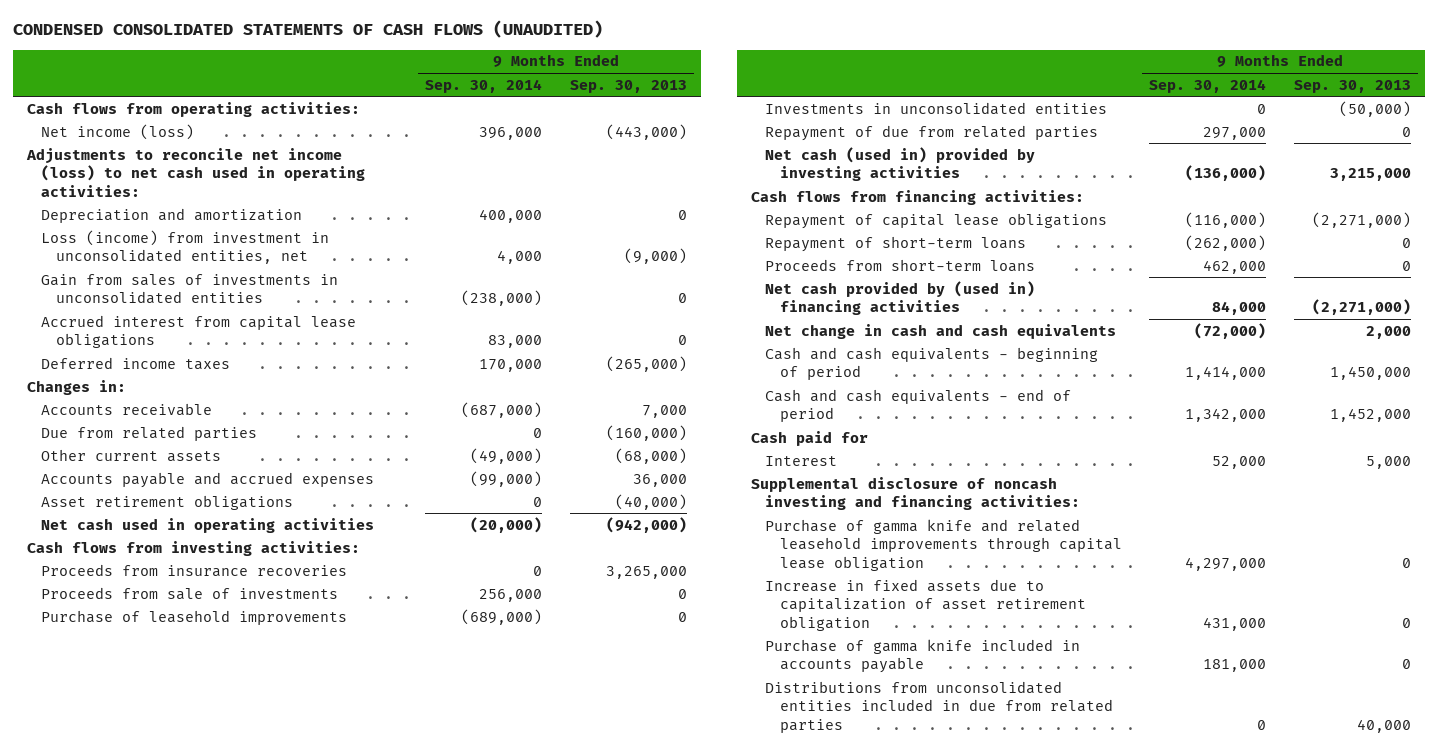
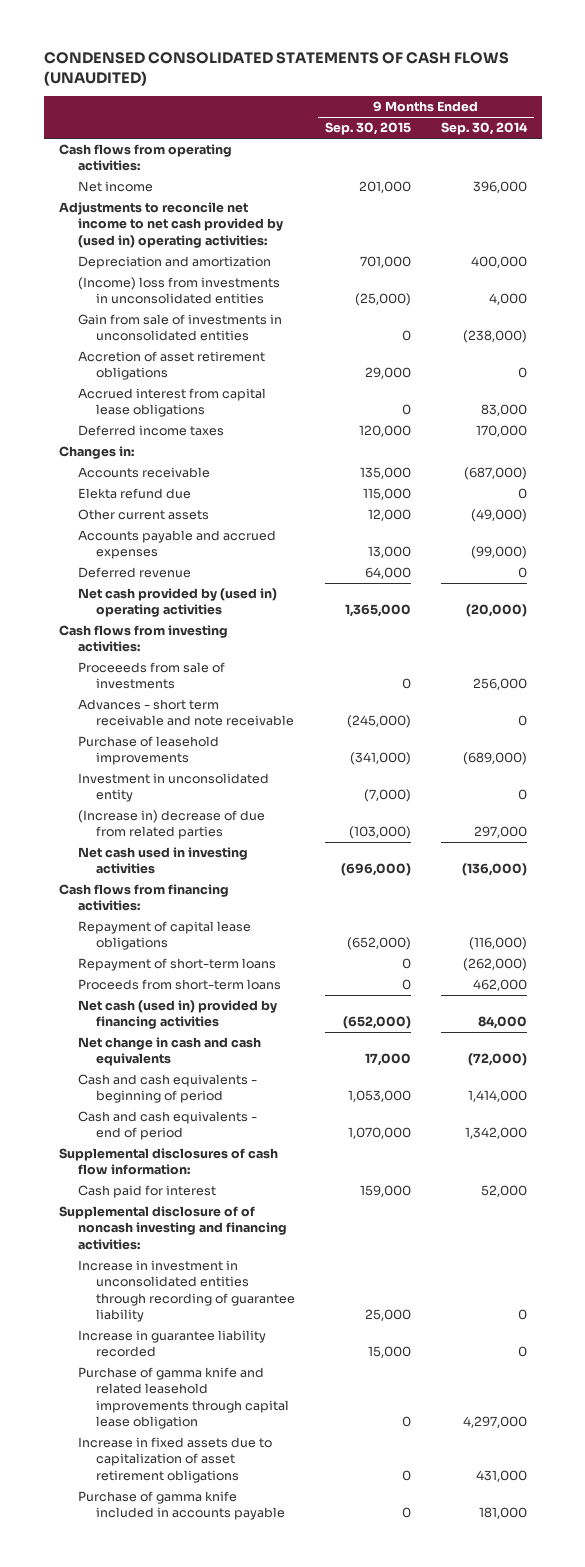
[570,79,688,93] Sep. 30, 2013 -> none
none -> [325,122,412,136] Sep. 30, 2015
[41,123,195,140] Net income (loss) -> [77,181,153,193] Net income
[25,147,366,197] Adjustments to reconcile net income (loss) to net cash used in operating activities: -> [58,202,283,248] Adjustments to reconcile net income to net cash provided by (used in) operating activities:
[41,229,330,265] Loss (income) from investment in unconsolidated entities, net -> [77,277,280,305] (Income) loss from investments in unconsolidated entities
[41,273,339,305] Gain from sales of investments in unconsolidated entities -> [77,314,282,342] Gain from sale of investments in unconsolidated entities
none -> [77,351,265,381] Accretion of asset retirement obligations
[41,425,258,441] Due from related parties -> none
none -> [77,488,191,500] Elekta refund due
[41,494,294,510] Asset retirement obligations -> none
none -> [77,567,191,579] Deferred revenue
[41,517,375,533] Net cash used in operating activities -> [77,588,277,618] Net cash provided by (used in) operating activities
[41,563,348,577] Proceeds from insurance recoveries -> none
[41,586,339,600] Proceeds from sale of investments -> [77,662,225,690] Proceeeds from sale of investments
none -> [77,699,295,727] Advances - short term receivable and note receivable
[765,101,1108,115] Investments in unconsolidated entities -> [77,773,269,803] Investment in unconsolidated entity
[765,124,1099,141] Repayment of due from related parties -> [77,810,265,840] (Increase in) decrease of due from related parties
[765,146,1036,182] Net cash (used in) provided by investing activities -> [77,847,248,875] Net cash used in investing activities
[765,280,1036,316] Net cash provided by (used in) financing activities -> [77,1000,277,1030] Net cash (used in) provided by financing activities
[751,430,869,446] Cash paid for -> none
none -> [58,1148,278,1176] Supplemental disclosures of cash flow information:
[765,455,838,466] Interest -> [77,1185,216,1199] Cash paid for interest
[751,476,1081,511] Supplemental disclosure of noncash investing and financing activities: -> [58,1206,287,1250] Supplemental disclosure of of noncash investing and financing activities:
none -> [77,1260,296,1322] Increase in investment in unconsolidated entities through recording of guarantee liability
none -> [77,1330,266,1358] Increase in guarantee liability recorded
[765,578,1086,631] Increase in fixed assets due to capitalization of asset retirement obligation -> [77,1437,272,1483] Increase in fixed assets due to capitalization of asset retirement obligations
[765,680,1113,733] Distributions from unconsolidated entities included in due from related parties -> none

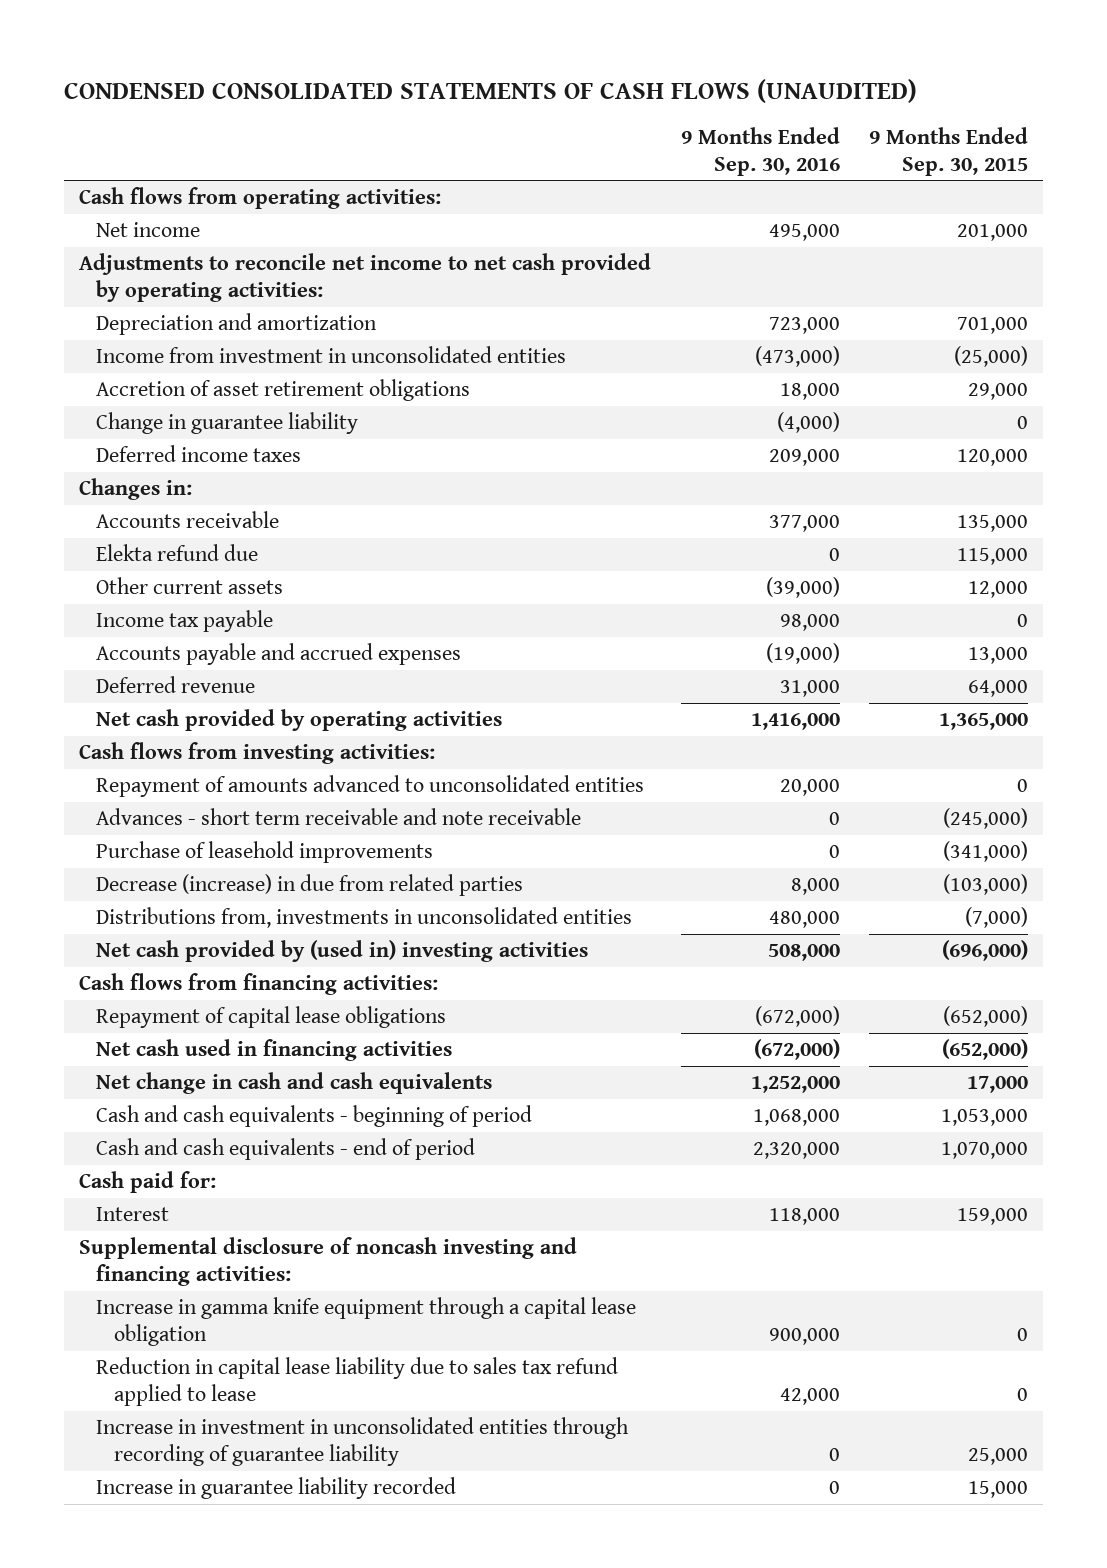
[440,122,528,136] Sep. 30, 2014 -> none
none -> [680,126,840,176] 9 Months Ended Sep. 30, 2016
[58,202,283,248] Adjustments to reconcile net income to net cash provided by (used in) operating activities: -> [79,253,652,302] Adjustments to reconcile net income to net cash provided by operating activities:
[77,314,282,342] Gain from sale of investments in unconsolidated entities -> none
[77,277,280,305] (Income) loss from investments in unconsolidated entities -> [96,346,567,364] Income from investment in unconsolidated entities
[77,388,266,418] Accrued interest from capital lease obligations -> none
none -> [96,412,359,435] Change in guarantee liability
none -> [96,610,274,633] Income tax payable
[77,588,277,618] Net cash provided by (used in) operating activities -> [96,709,503,732] Net cash provided by operating activities
[77,662,225,690] Proceeeds from sale of investments -> none
none -> [96,775,645,798] Repayment of amounts advanced to unconsolidated entities
[77,773,269,803] Investment in unconsolidated entity -> none
[77,810,265,840] (Increase in) decrease of due from related parties -> [96,874,524,897] Decrease (increase) in due from related parties
none -> [96,907,633,929] Distributions from, investments in unconsolidated entities
[77,847,248,875] Net cash used in investing activities -> [96,940,589,963] Net cash provided by (used in) investing activities
[77,958,276,972] Repayment of short-term loans -> none
[77,979,281,991] Proceeds from short-term loans -> none
[77,1000,277,1030] Net cash (used in) provided by financing activities -> [96,1039,453,1062] Net cash used in financing activities
[58,1148,278,1176] Supplemental disclosures of cash flow information: -> none
none -> [79,1171,217,1194] Cash paid for:
[77,1185,216,1199] Cash paid for interest -> [96,1207,170,1222] Interest
[58,1206,287,1250] Supplemental disclosure of of noncash investing and financing activities: -> [79,1237,578,1286] Supplemental disclosure of noncash investing and financing activities:
none -> [96,1297,637,1346] Increase in gamma knife equipment through a capital lease obligation
none -> [96,1357,619,1406] Reduction in capital lease liability due to sales tax refund applied to lease
[77,1367,290,1429] Purchase of gamma knife and related leasehold improvements through capital lease obligation -> none
[77,1437,272,1483] Increase in fixed assets due to capitalization of asset retirement obligations -> none
[77,1491,286,1521] Purchase of gamma knife included in accounts payable -> none

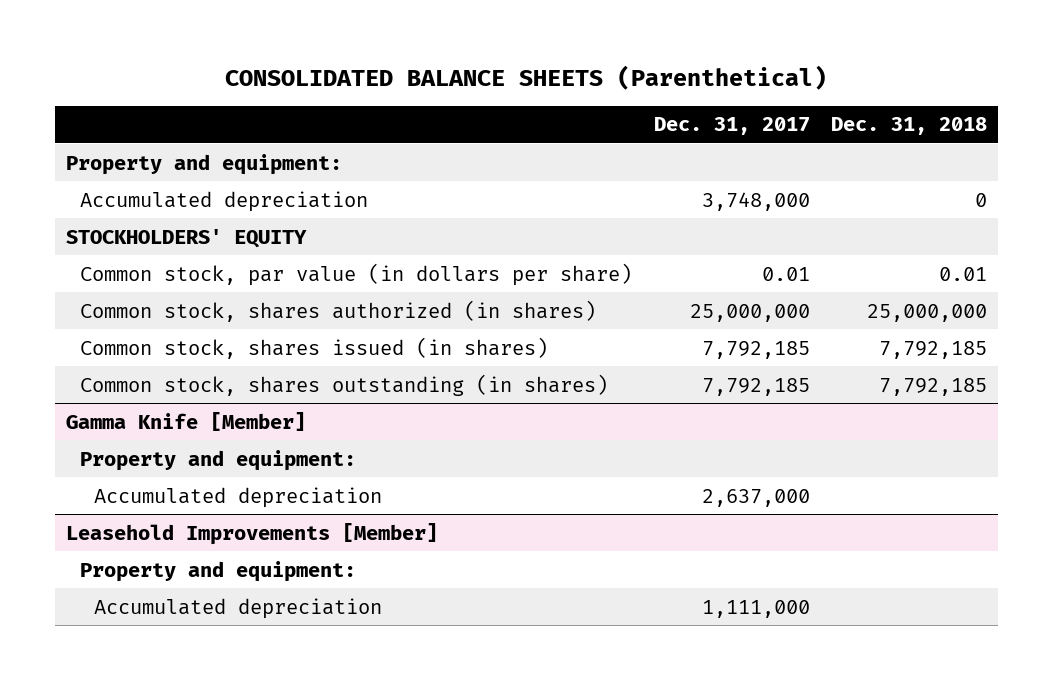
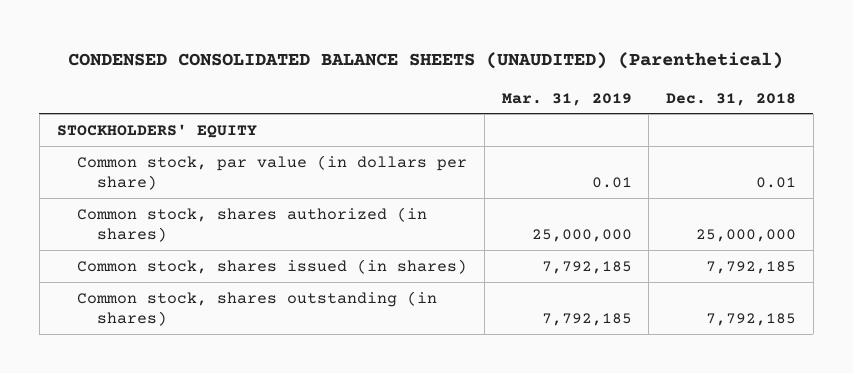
[225,64,828,90] CONSOLIDATED BALANCE SHEETS (Parenthetical) -> [68,52,784,70] CONDENSED CONSOLIDATED BALANCE SHEETS (UNAUDITED) (Parenthetical)
[653,117,810,136] Dec. 31, 2017 -> none
none -> [501,92,632,106] Mar. 31, 2019
[65,153,342,175] Property and equipment: -> none
[80,190,369,212] Accumulated depreciation -> none
[65,411,306,431] Gamma Knife [Member] -> none
[80,449,357,471] Property and equipment: -> none
[94,486,383,508] Accumulated depreciation -> none
[65,522,438,545] Leasehold Improvements [Member] -> none
[80,560,357,582] Property and equipment: -> none
[94,597,383,619] Accumulated depreciation -> none

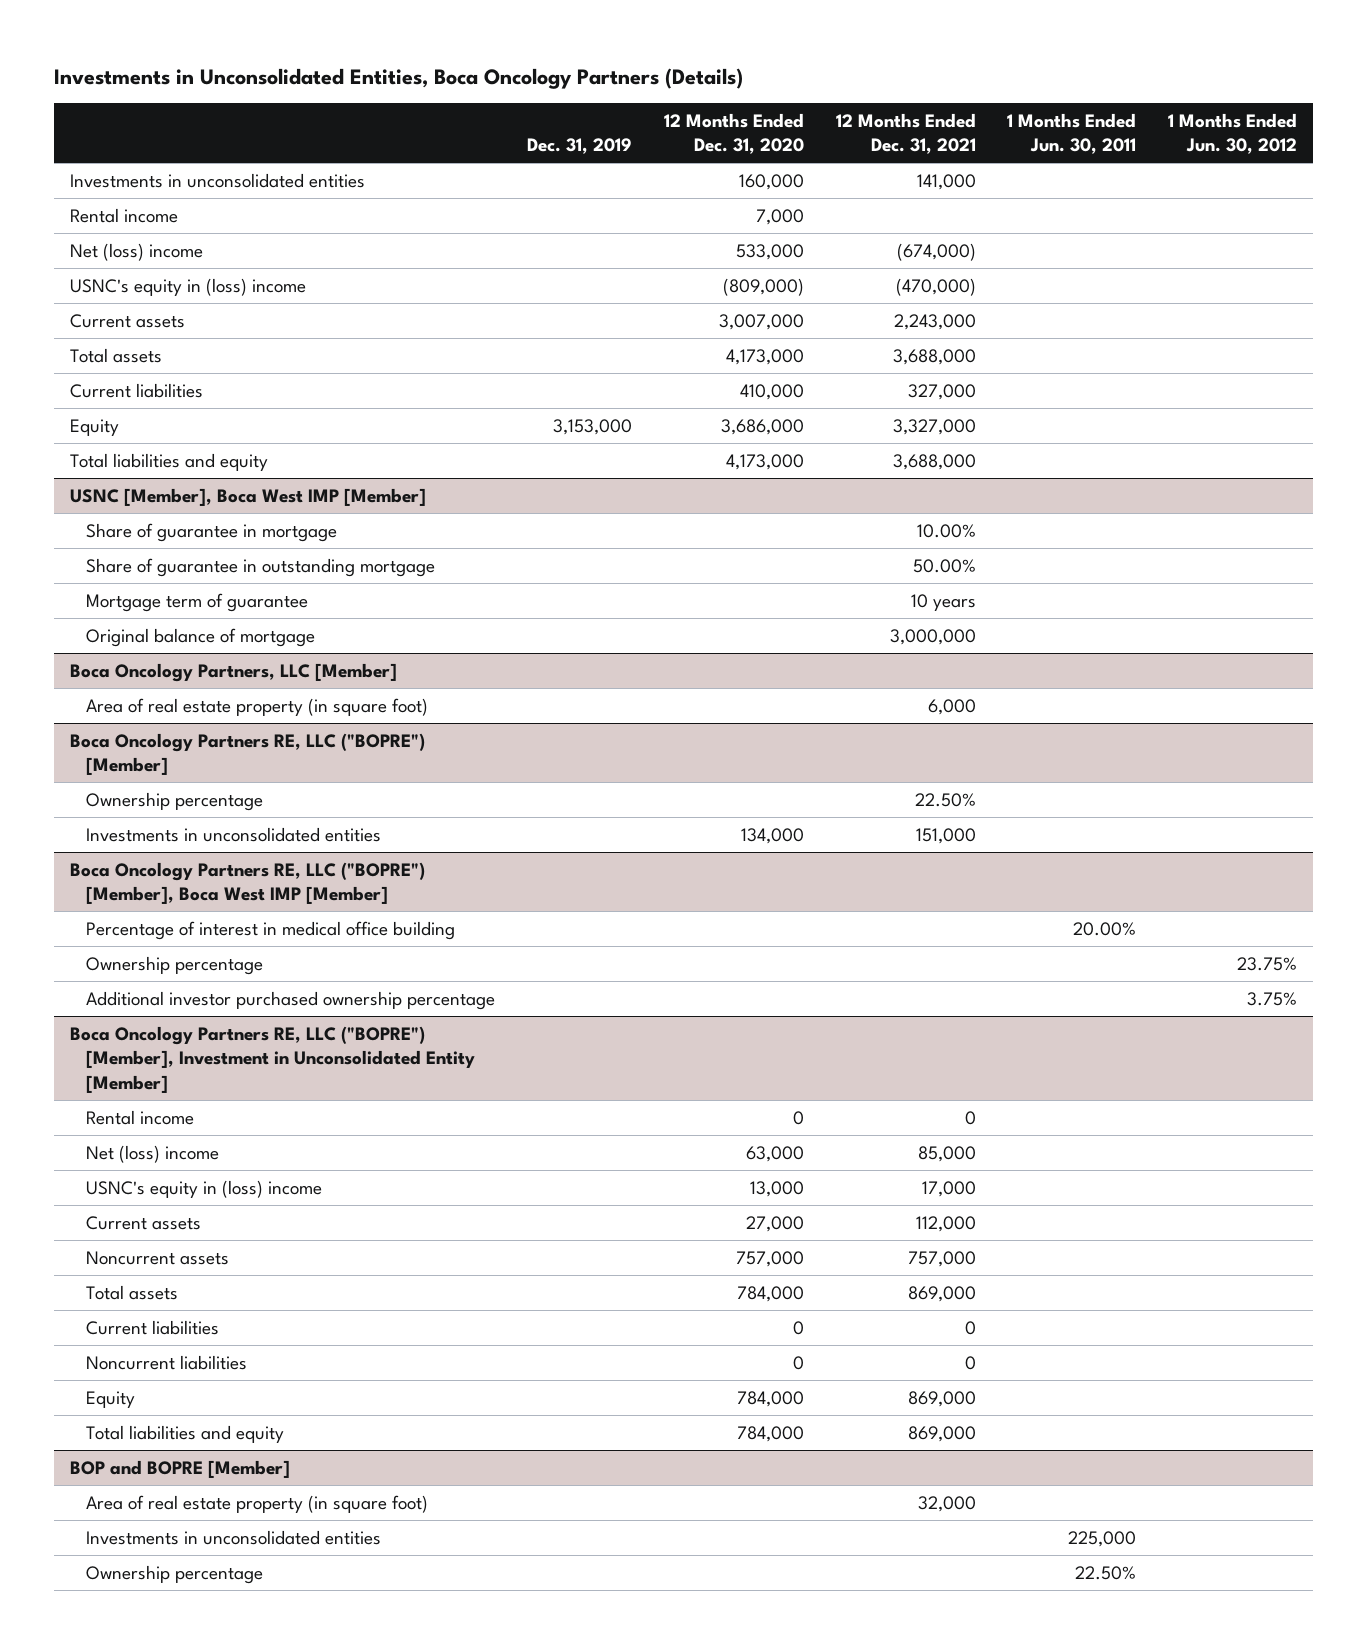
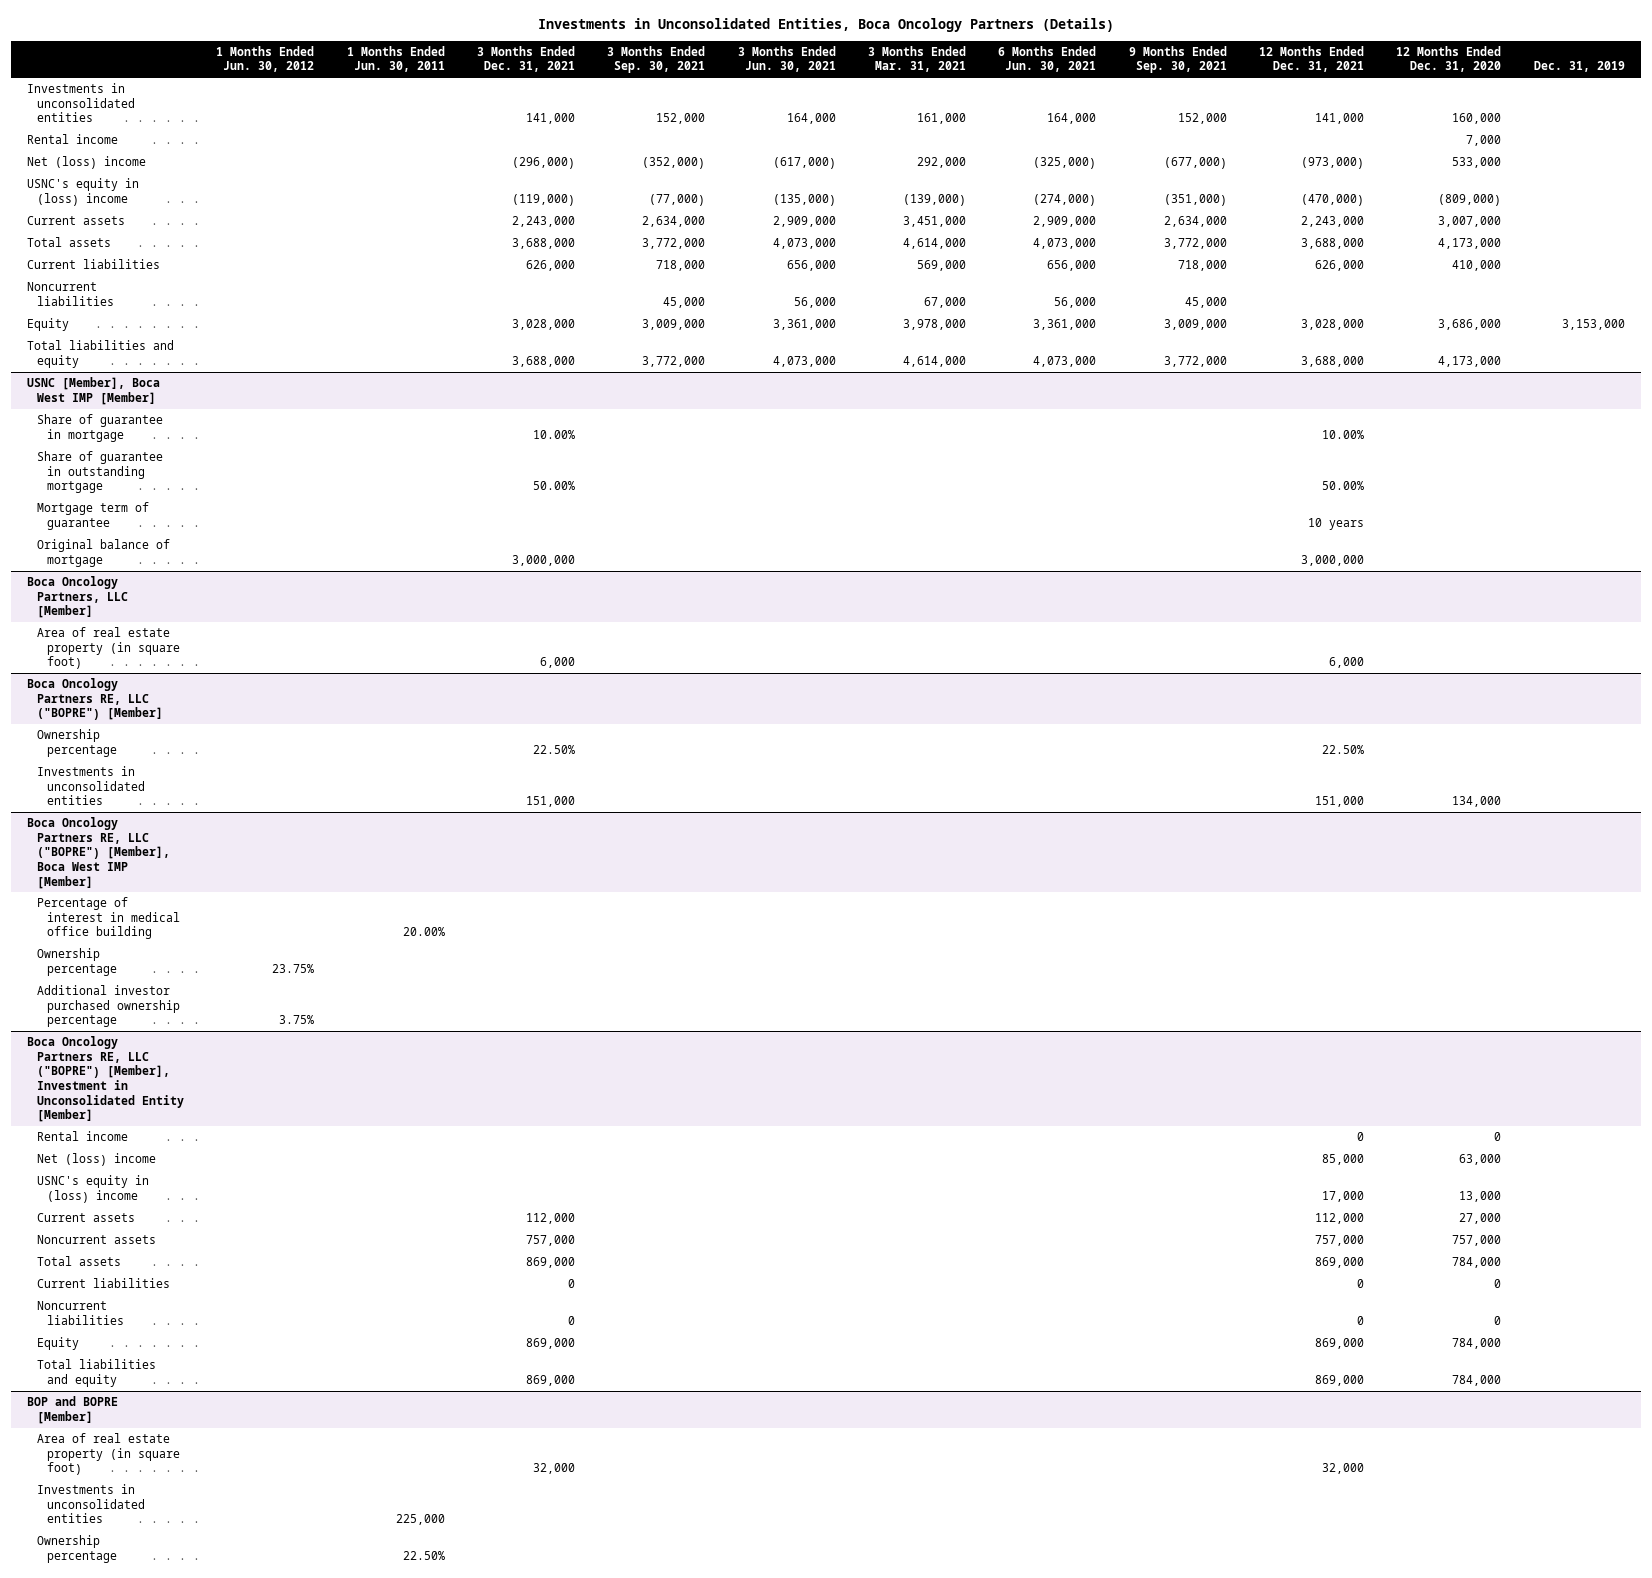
none -> [476,45,575,73] 3 Months Ended Dec. 31, 2021
none -> [607,45,706,74] 3 Months Ended Sep. 30, 2021
none -> [737,45,836,73] 3 Months Ended Jun. 30, 2021
none -> [867,45,966,73] 3 Months Ended Mar. 31, 2021
none -> [998,45,1097,73] 6 Months Ended Jun. 30, 2021
none -> [1128,45,1227,74] 9 Months Ended Sep. 30, 2021
[896,242,976,261] (674,000) -> [1300,157,1364,170] (973,000)
[907,383,976,400] 327,000 -> [1314,260,1364,272] 626,000
none -> [26,282,114,306] Noncurrent liabilities
[892,418,976,435] 3,327,000 -> [1300,319,1364,331] 3,028,000

